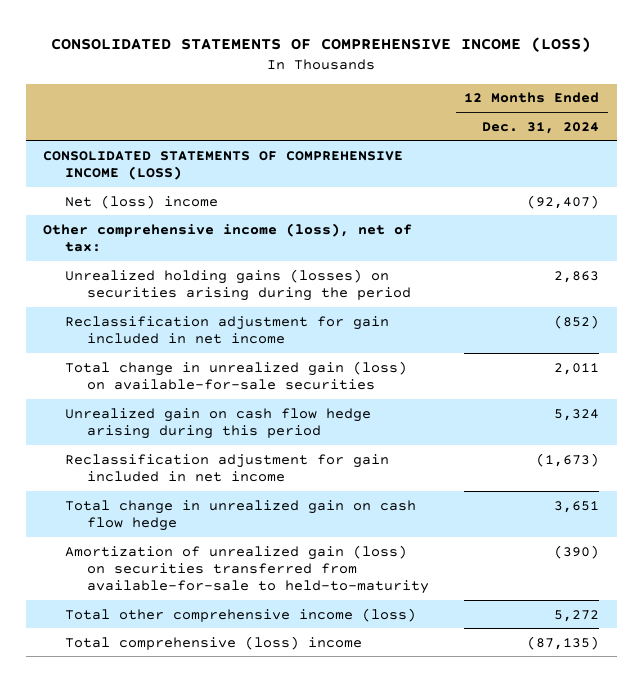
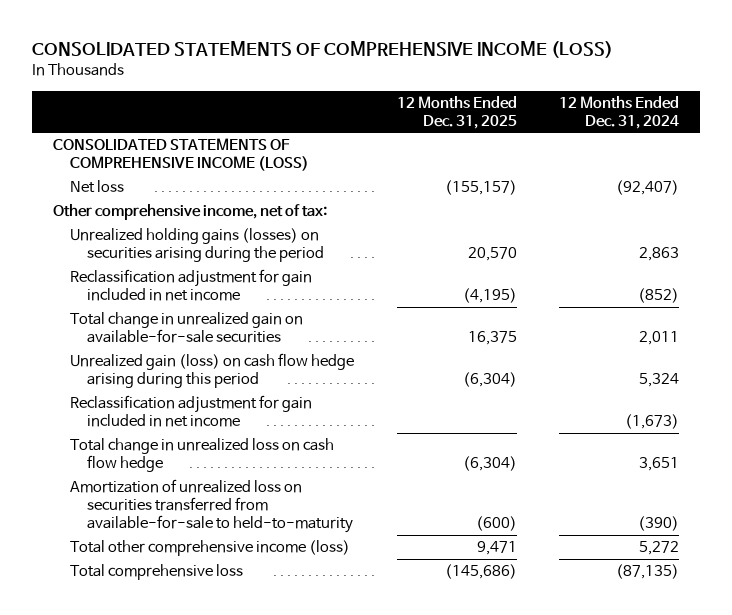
none -> [396,95,517,129] 12 Months Ended Dec. 31, 2025
[65,194,219,209] Net (loss) income -> [69,180,124,194] Net loss
[43,222,413,252] Other comprehensive income (loss), net of tax: -> [52,204,327,221] Other comprehensive income, net of tax:
[65,360,408,390] Total change in unrealized gain (loss) on available-for-sale securities -> [69,312,303,344] Total change in unrealized gain on available-for-sale securities
[65,407,372,439] Unrealized gain on cash flow hedge arising during this period -> [69,353,354,389] Unrealized gain (loss) on cash flow hedge arising during this period
[65,499,417,531] Total change in unrealized gain on cash flow hedge -> [69,438,334,473] Total change in unrealized loss on cash flow hedge
[65,544,430,595] Amortization of unrealized gain (loss) on securities transferred from available-for-sale to held-to-maturity -> [69,479,354,534] Amortization of unrealized loss on securities transferred from available-for-sale to held-to-maturity
[65,635,363,650] Total comprehensive (loss) income -> [69,564,243,581] Total comprehensive loss

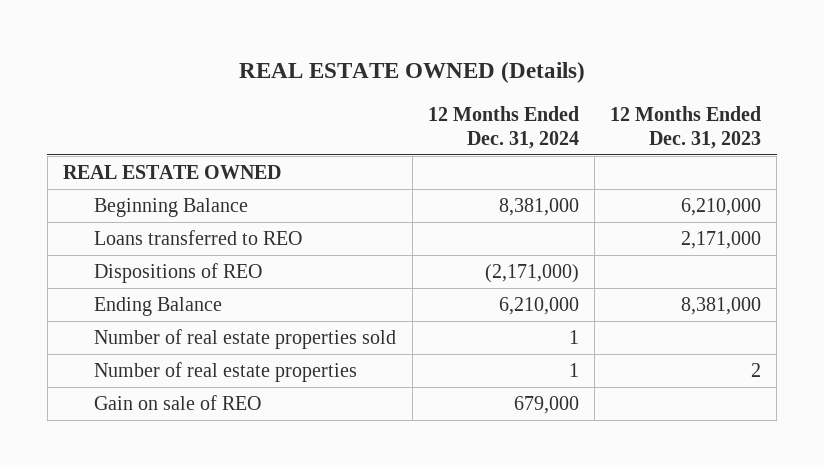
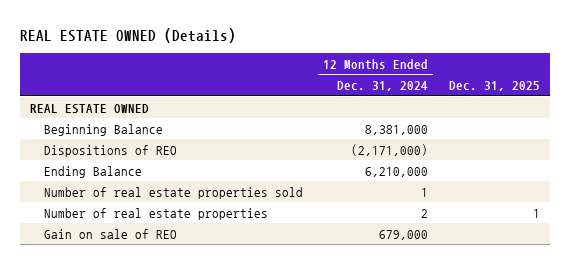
[610,106,762,150] 12 Months Ended Dec. 31, 2023 -> none
none -> [448,81,540,92] Dec. 31, 2025
[94,229,303,245] Loans transferred to REO -> none
[568,362,579,377] 1 -> [421,208,429,218] 2

